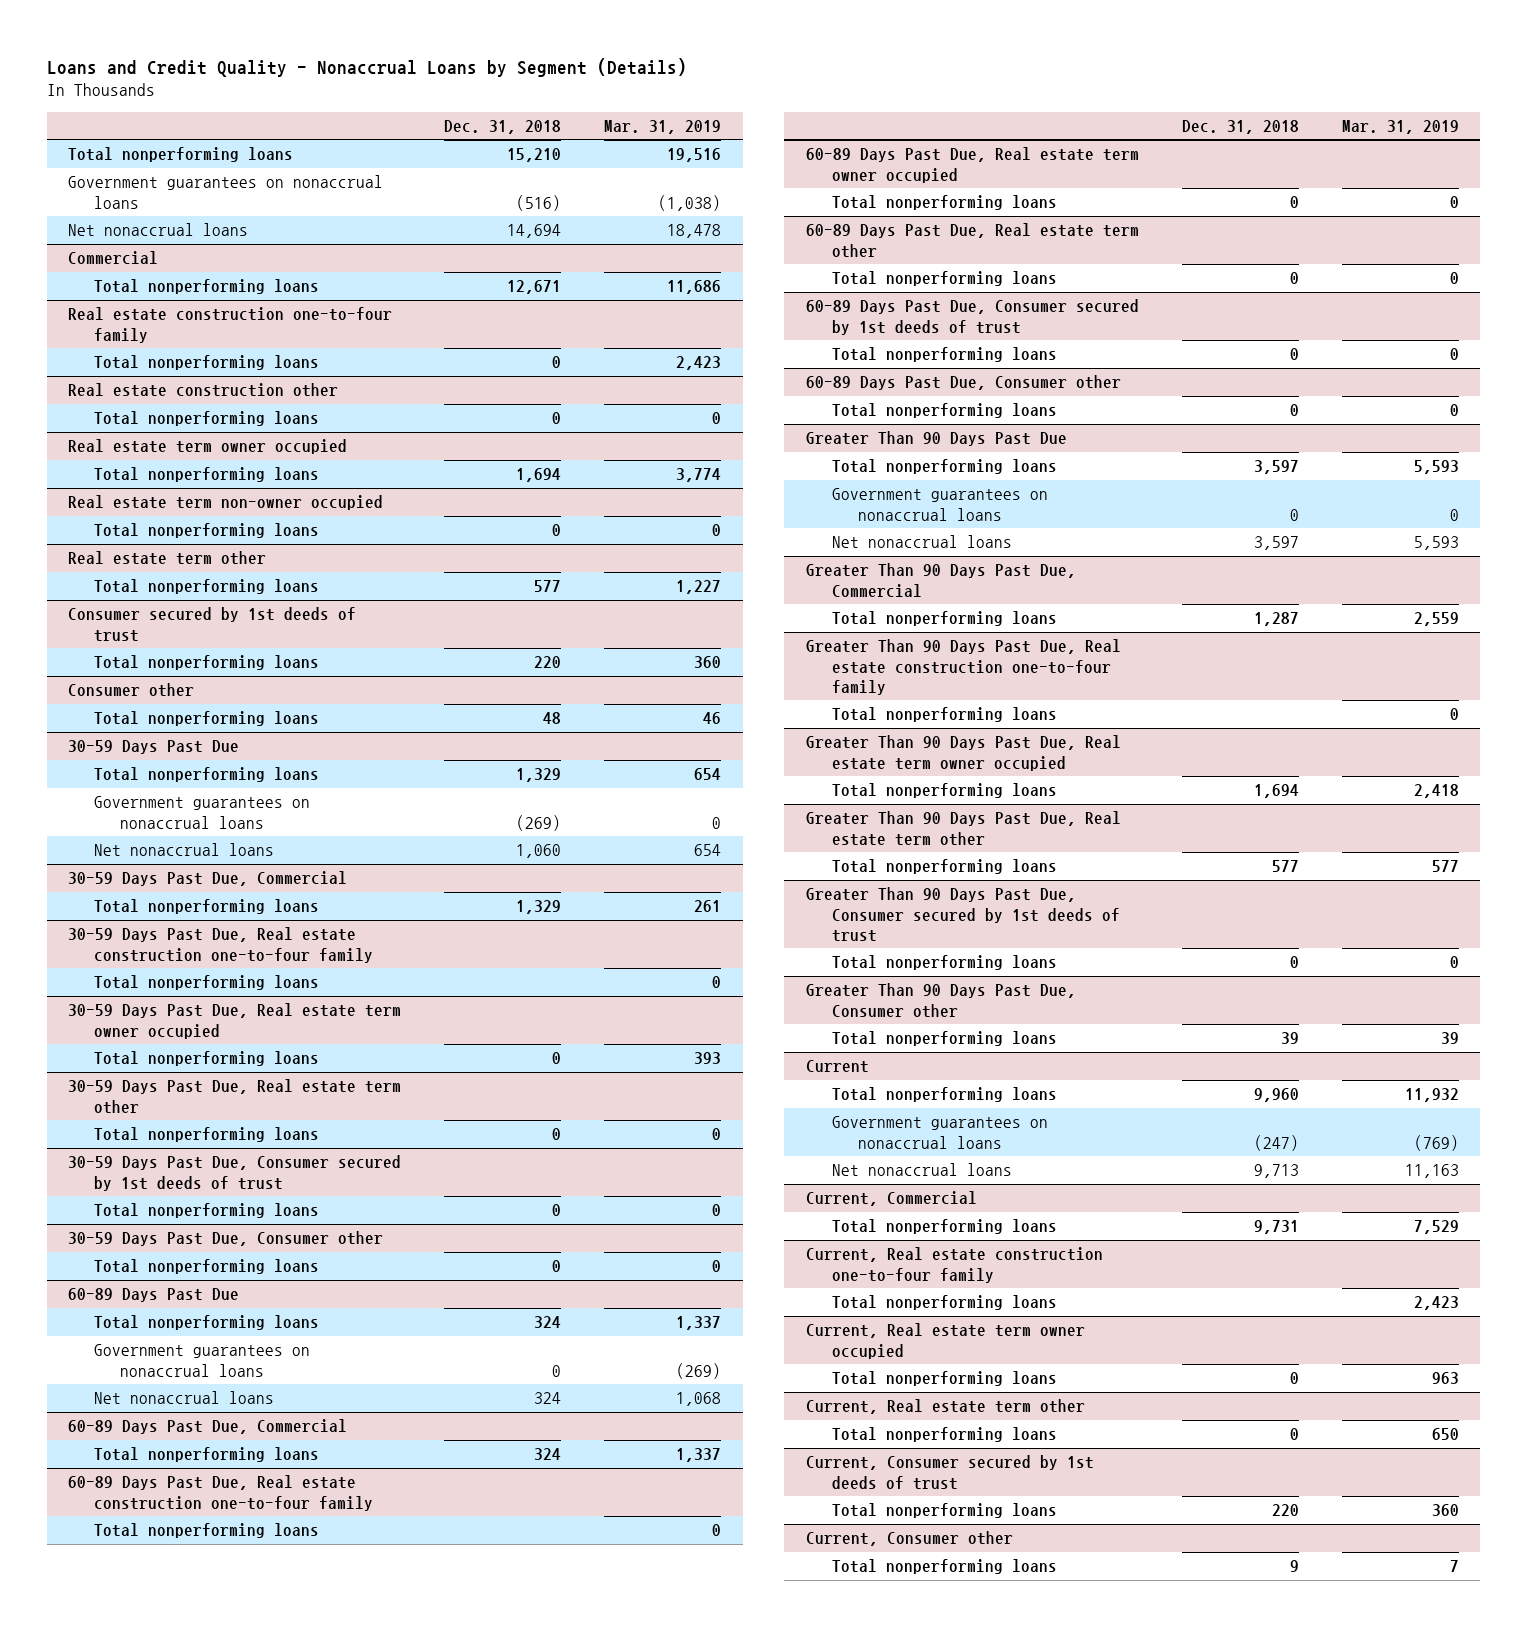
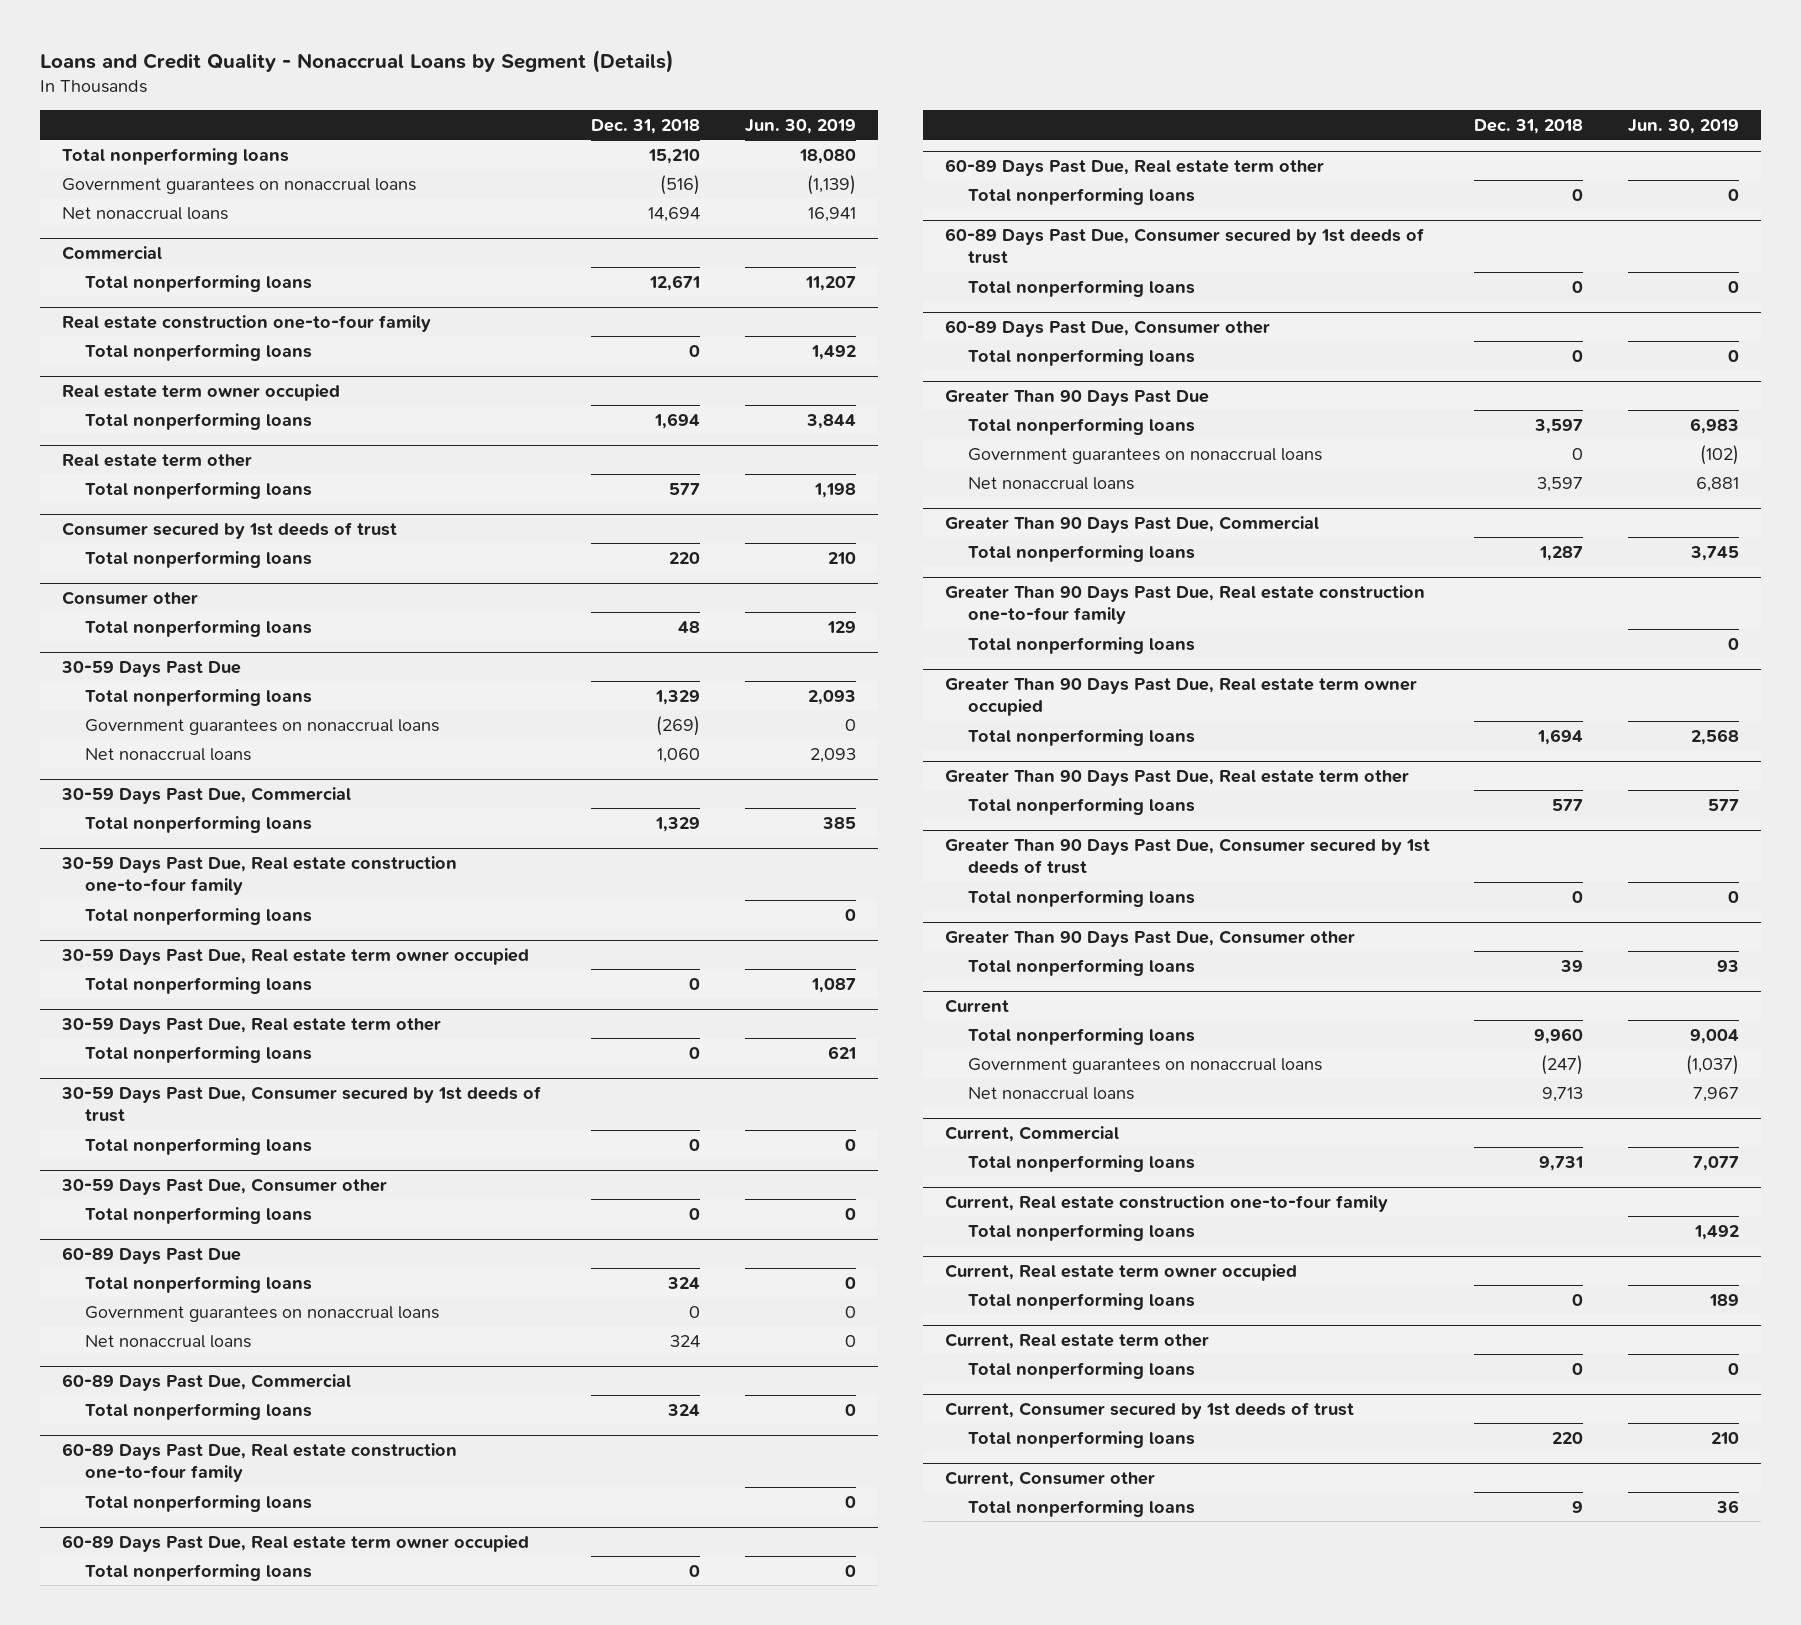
[604,119,722,134] Mar. 31, 2019 -> none
none -> [744,118,856,134] Jun. 30, 2019
[68,383,339,398] Real estate construction other -> none
[94,411,320,427] Total nonperforming loans -> none
[68,495,384,511] Real estate term non-owner occupied -> none
[94,523,320,539] Total nonperforming loans -> none

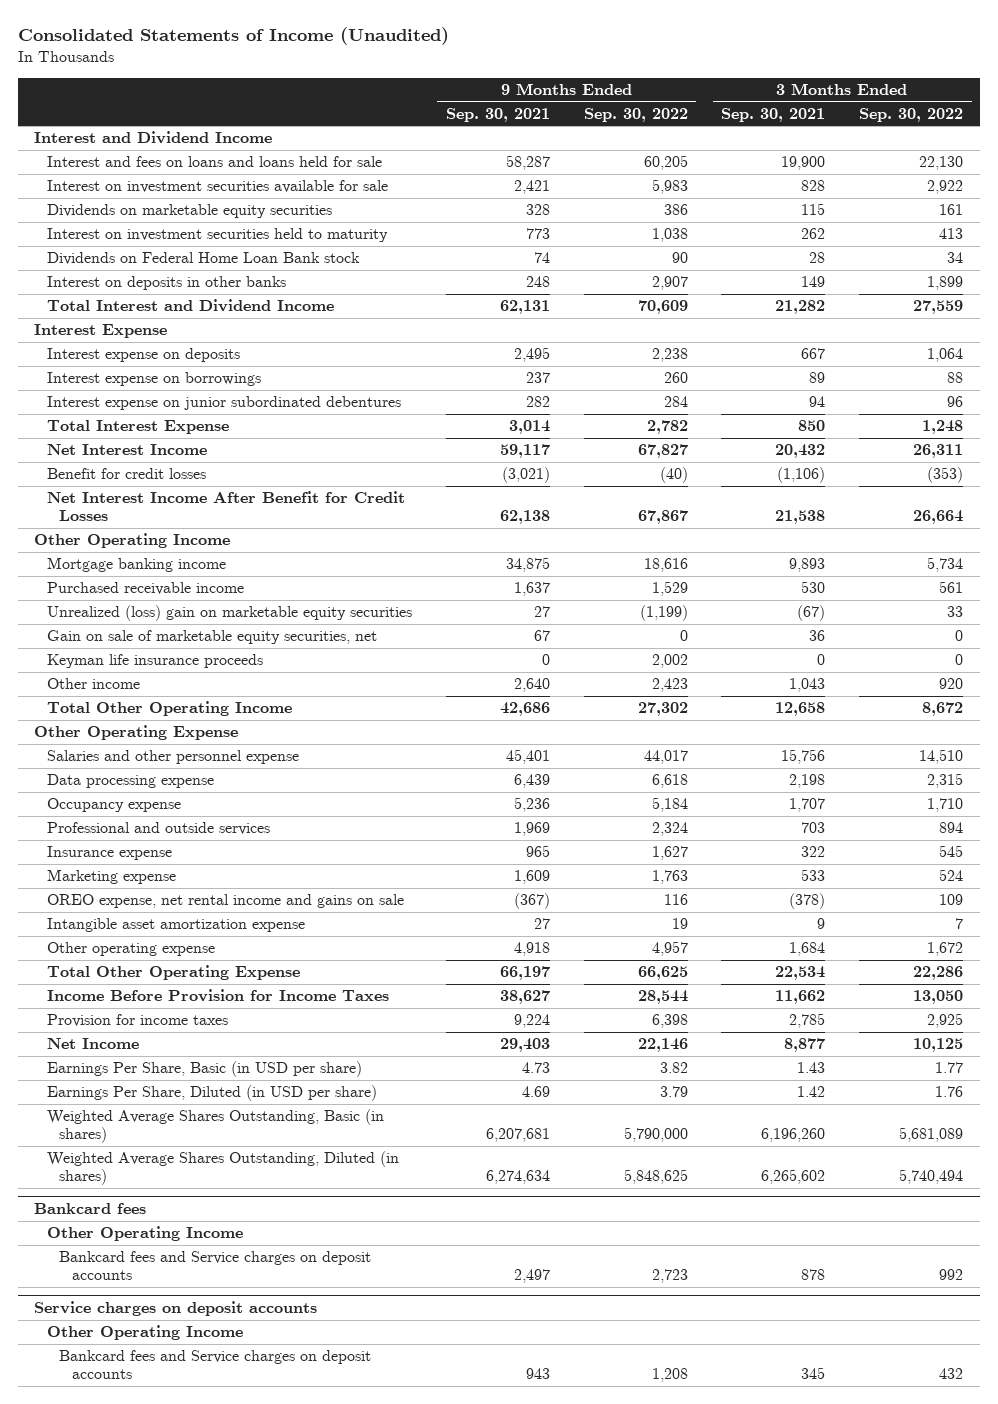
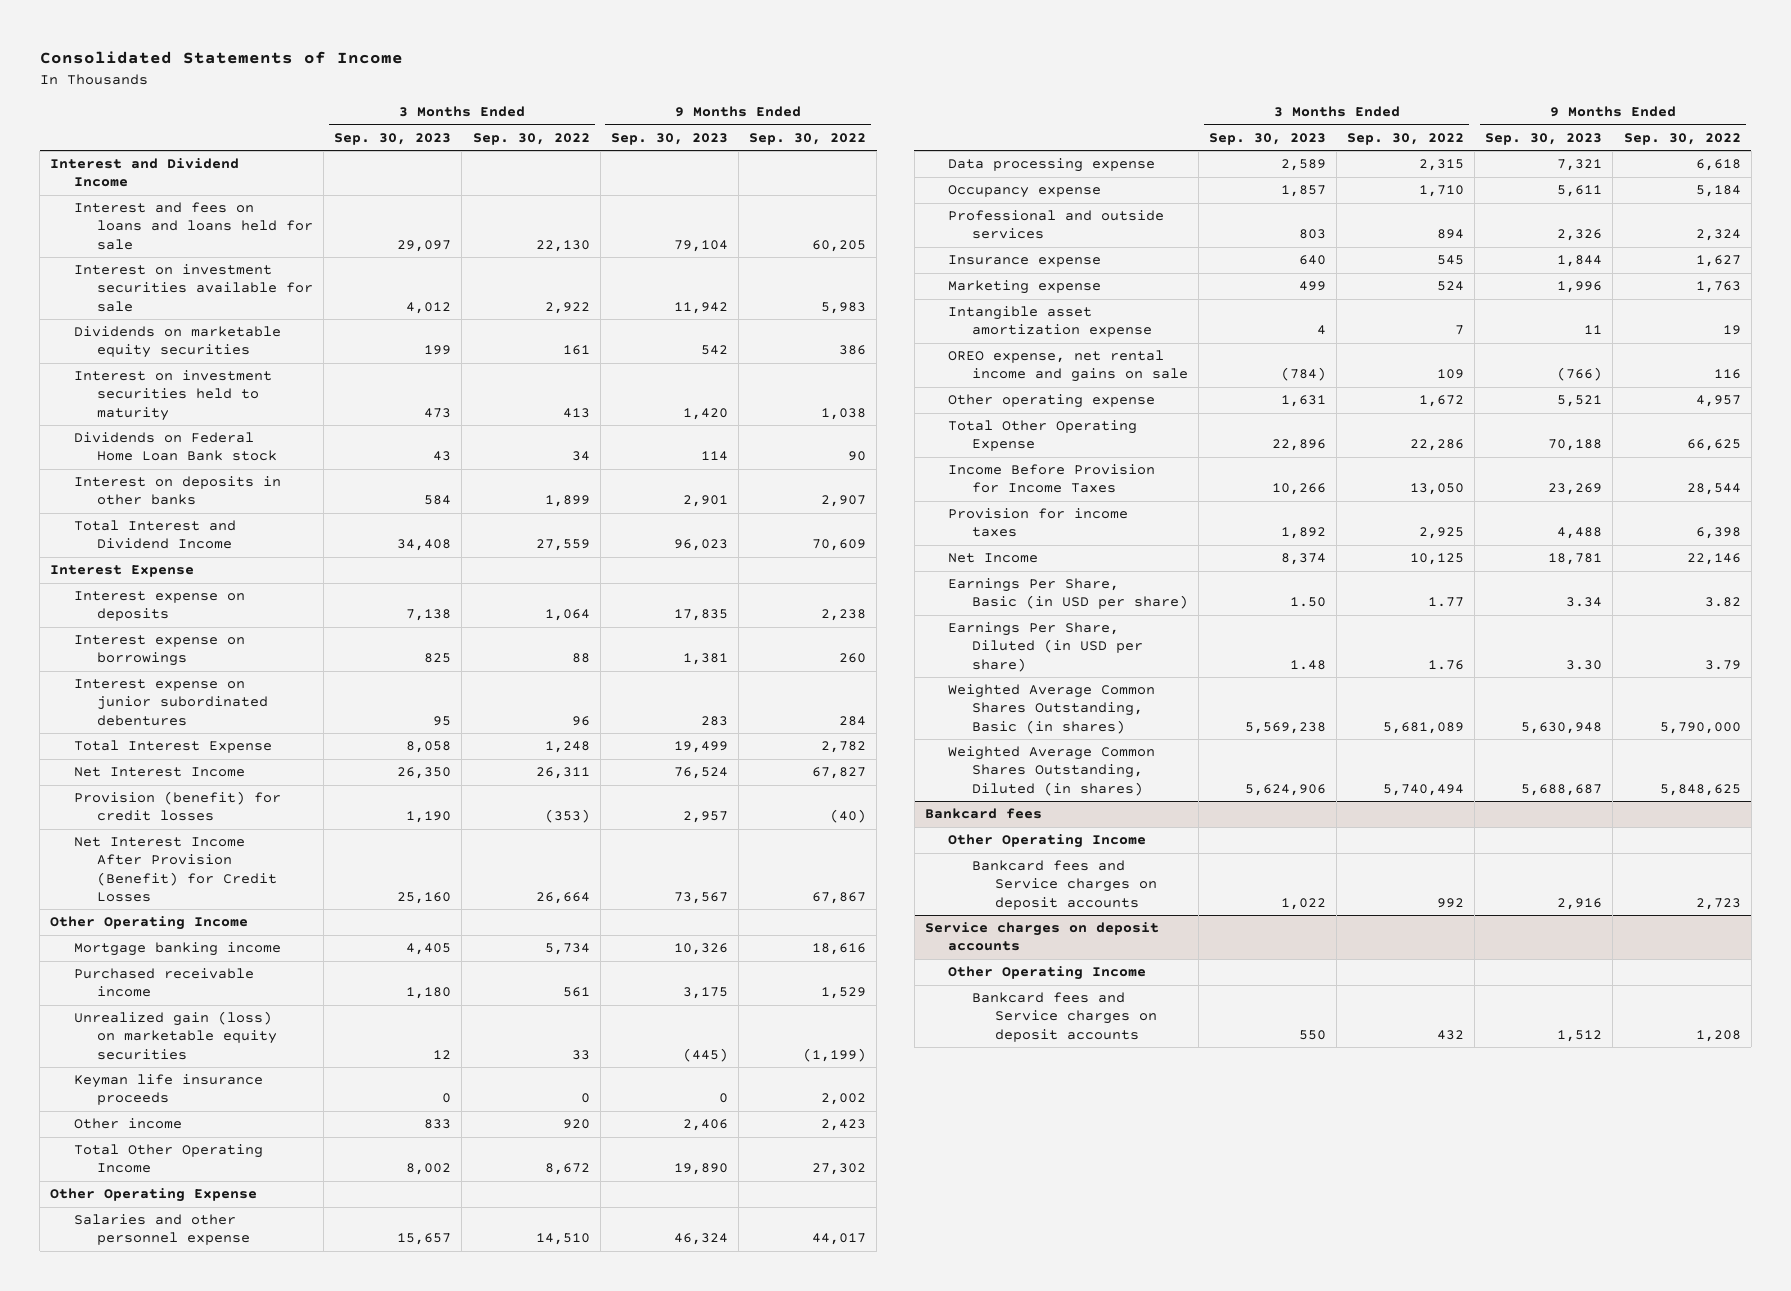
[17,27,449,46] Consolidated Statements of Income (Unaudited) -> [39,51,403,65] Consolidated Statements of Income
[445,107,550,122] Sep. 30, 2021 -> none
[721,107,826,122] Sep. 30, 2021 -> none
none -> [334,132,452,145] Sep. 30, 2023
none -> [610,132,728,145] Sep. 30, 2023
[46,468,206,480] Benefit for credit losses -> [73,791,281,822] Provision (benefit) for credit losses
[46,491,405,522] Net Interest Income After Benefit for Credit Losses -> [73,837,278,902] Net Interest Income After Provision (Benefit) for Credit Losses
[46,630,377,645] Gain on sale of marketable equity securities, net -> none
[46,605,412,622] Unrealized (loss) gain on marketable equity securities -> [73,1011,278,1060] Unrealized gain (loss) on marketable equity securities
[46,894,404,909] OREO expense, net rental income and gains on sale -> [948,350,1188,383] OREO expense, net rental income and gains on sale
[46,1109,384,1144] Weighted Average Shares Outstanding, Basic (in shares) -> [948,684,1156,734] Weighted Average Common Shares Outstanding, Basic (in shares)
[46,1151,399,1186] Weighted Average Shares Outstanding, Diluted (in shares) -> [948,746,1156,796] Weighted Average Common Shares Outstanding, Diluted (in shares)

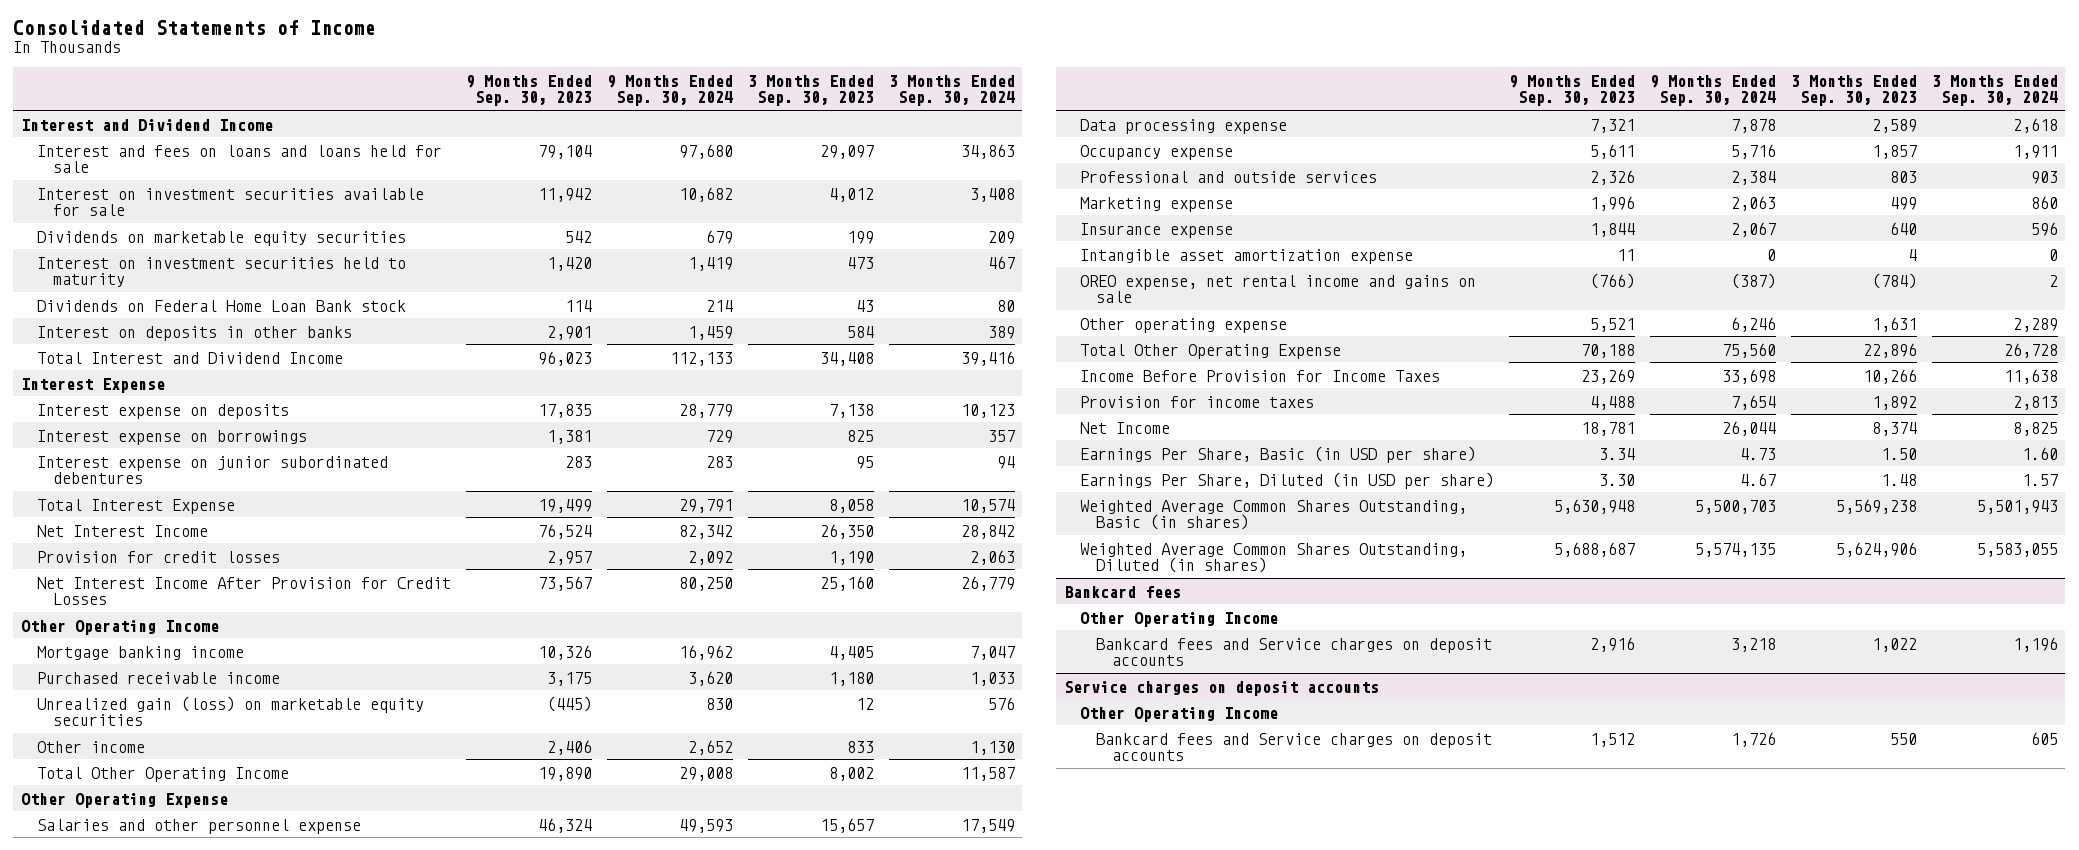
[472,132,590,145] Sep. 30, 2022 -> none
[749,132,867,145] Sep. 30, 2022 -> none
none -> [606,74,733,107] 9 Months Ended Sep. 30, 2024
none -> [888,74,1015,107] 3 Months Ended Sep. 30, 2024
[73,791,281,822] Provision (benefit) for credit losses -> [36,550,280,563] Provision for credit losses
[73,837,278,902] Net Interest Income After Provision (Benefit) for Credit Losses -> [36,576,451,606] Net Interest Income After Provision for Credit Losses
[73,1074,263,1106] Keyman life insurance proceeds -> none
[948,255,1102,268] Insurance expense -> [1079,222,1233,238] Insurance expense

